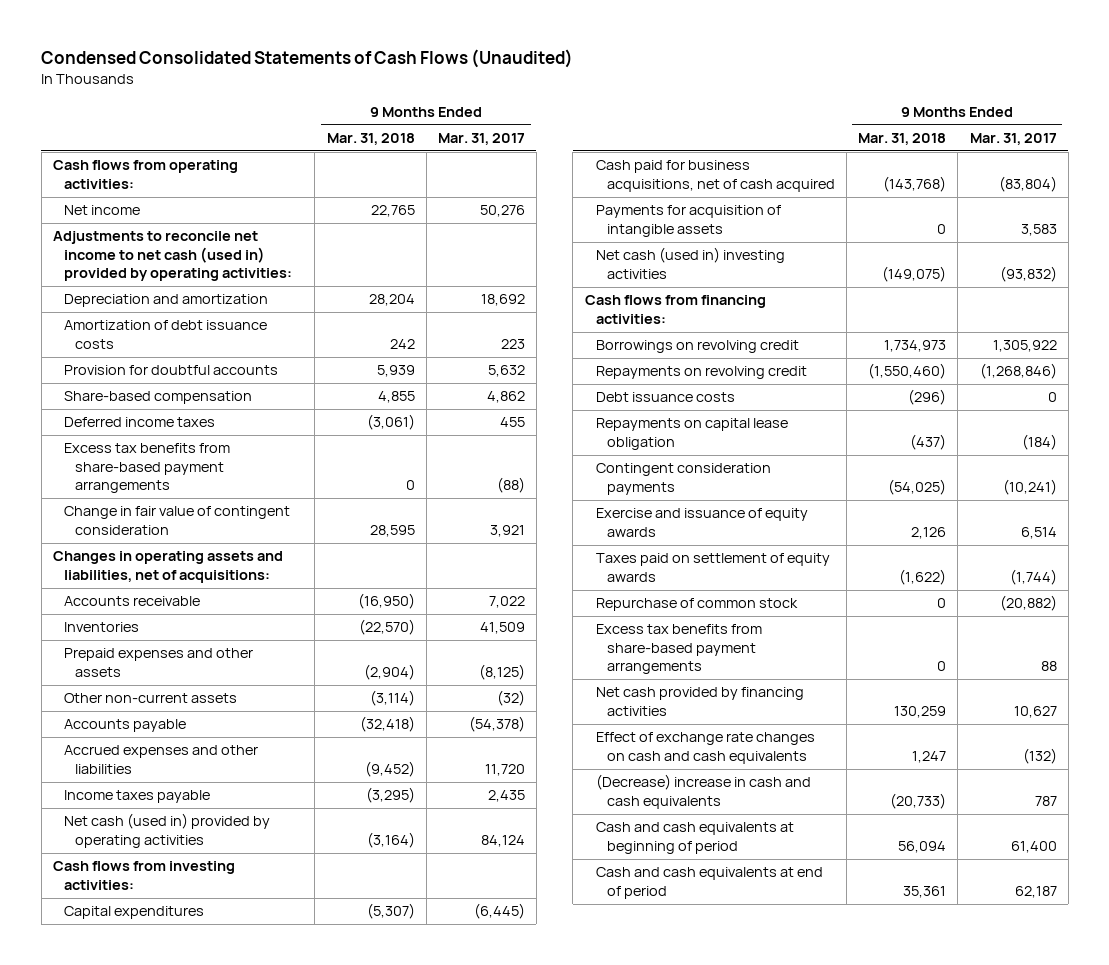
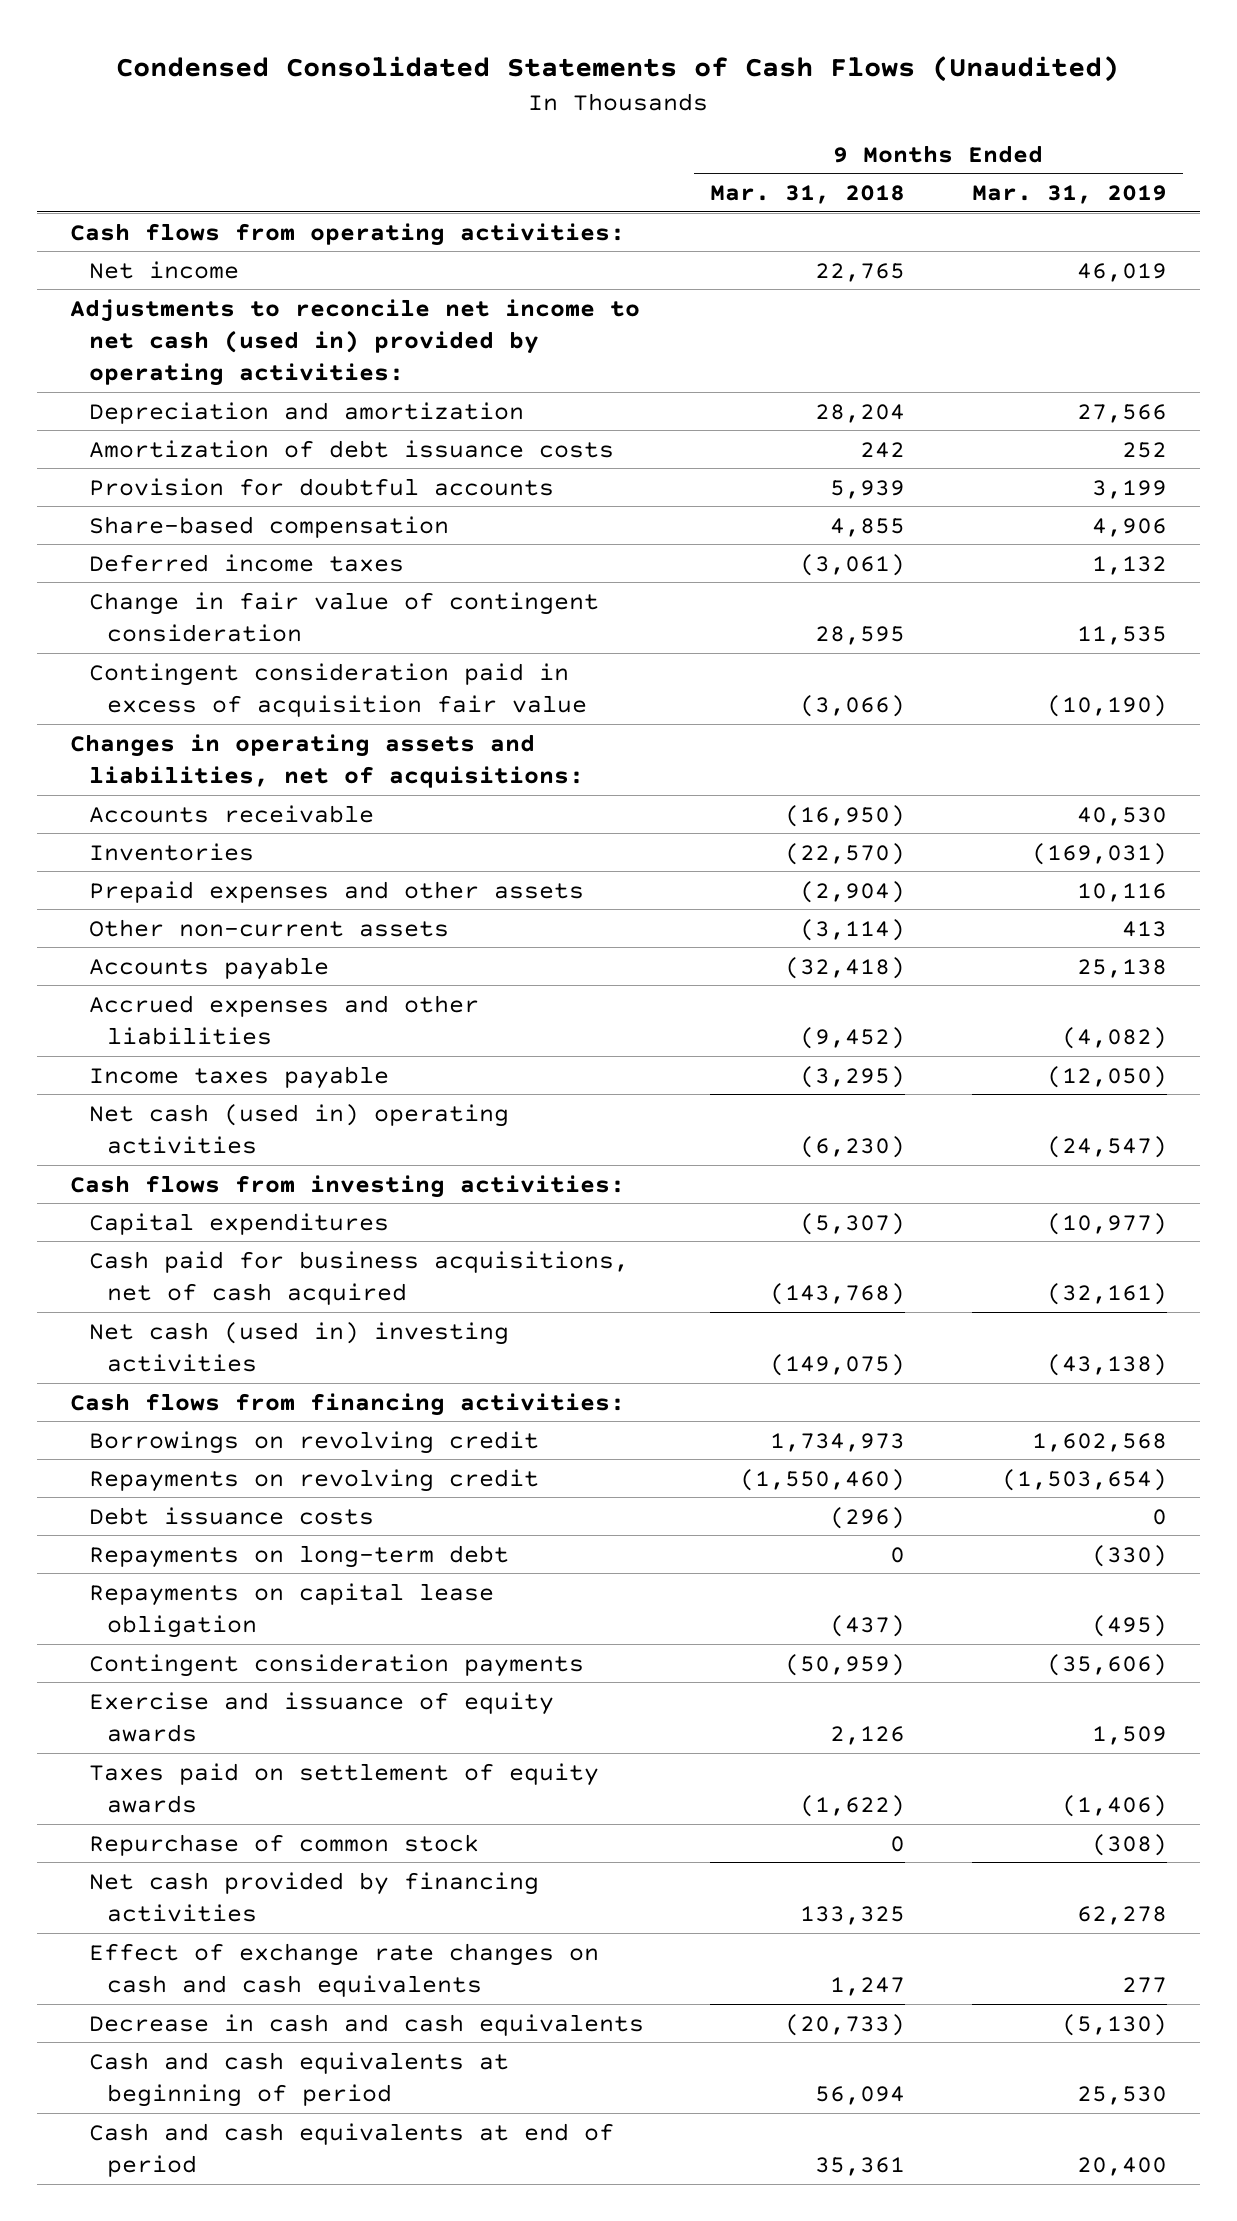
[437,132,525,145] Mar. 31, 2017 -> none
none -> [971,185,1167,205] Mar. 31, 2019
[64,443,231,494] Excess tax benefits from share-based payment arrangements -> none
none -> [88,662,588,717] Contingent consideration paid in excess of acquisition fair value
[64,813,271,848] Net cash (used in) provided by operating activities -> [88,1103,509,1154] Net cash (used in) operating activities
[366,831,415,848] (3,164) -> [800,1135,906,1158] (6,230)
[595,205,781,237] Payments for acquisition of intangible assets -> none
none -> [88,1544,509,1568] Repayments on long-term debt
[888,478,947,495] (54,025) -> [785,1653,906,1676] (50,959)
[595,624,762,675] Excess tax benefits from share-based payment arrangements -> none
[894,705,947,718] 130,259 -> [800,1905,906,1925] 133,325
[595,774,811,809] (Decrease) increase in cash and cash equivalents -> [88,2013,644,2036] Decrease in cash and cash equivalents

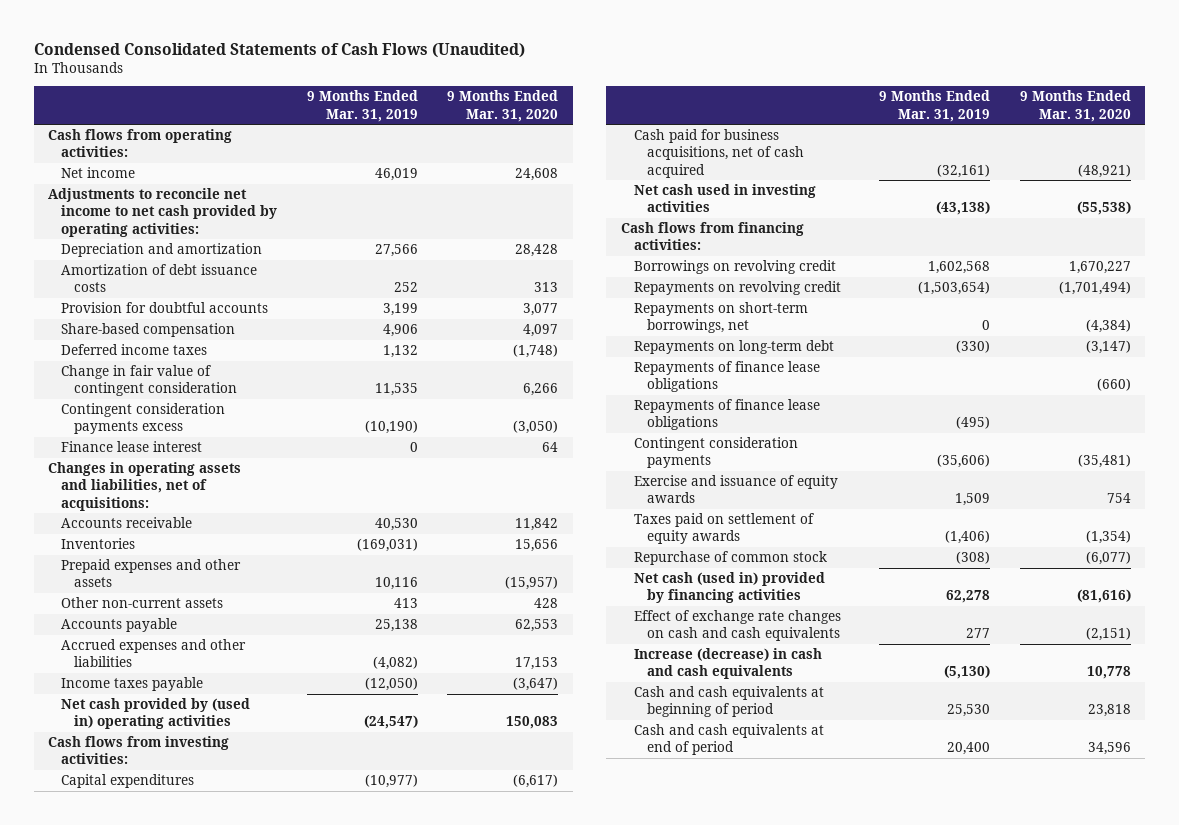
[710,185,906,205] Mar. 31, 2018 -> none
none -> [446,90,558,122] 9 Months Ended Mar. 31, 2020
[70,298,641,386] Adjustments to reconcile net income to net cash (used in) provided by operating activities: -> [48,188,278,237] Adjustments to reconcile net income to net cash provided by operating activities:
[88,662,588,717] Contingent consideration paid in excess of acquisition fair value -> [61,403,226,435] Contingent consideration payments excess
none -> [61,441,203,453] Finance lease interest
[88,1103,509,1154] Net cash (used in) operating activities -> [61,698,251,730] Net cash provided by (used in) operating activities
[88,1321,509,1372] Net cash (used in) investing activities -> [633,184,816,213] Net cash used in investing activities
[88,1506,374,1525] Debt issuance costs -> none
none -> [633,302,808,334] Repayments on short-term borrowings, net
none -> [633,361,820,393] Repayments of finance lease obligations
[88,1582,494,1638] Repayments on capital lease obligation -> [633,399,820,431] Repayments of finance lease obligations
[88,1871,539,1922] Net cash provided by financing activities -> [633,572,825,604] Net cash (used in) provided by financing activities
[88,2013,644,2036] Decrease in cash and cash equivalents -> [633,648,822,680] Increase (decrease) in cash and cash equivalents

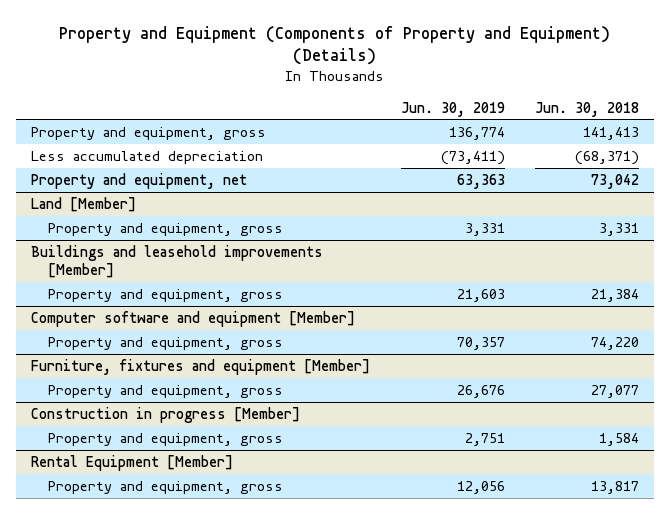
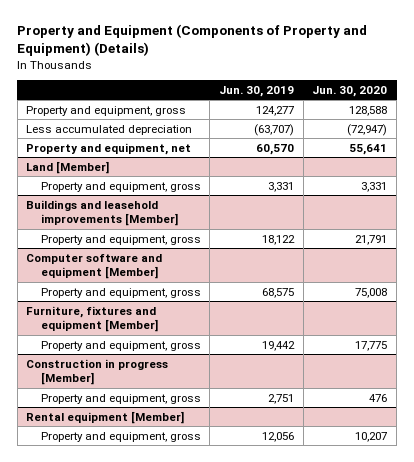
[535,101,640,117] Jun. 30, 2018 -> none
none -> [312,86,388,98] Jun. 30, 2020
[448,126,505,140] 136,774 -> [256,105,295,116] 124,277
[440,150,505,165] (73,411) -> [254,123,295,136] (63,707)
[456,173,505,189] 63,363 -> [256,143,295,155] 60,570
[456,288,505,302] 21,603 -> [262,234,296,245] 18,122
[456,336,505,350] 70,357 -> [262,287,295,298] 68,575
[456,384,505,398] 26,676 -> [262,340,296,351] 19,442
[31,454,234,471] Rental Equipment [Member] -> [26,410,185,424] Rental equipment [Member]

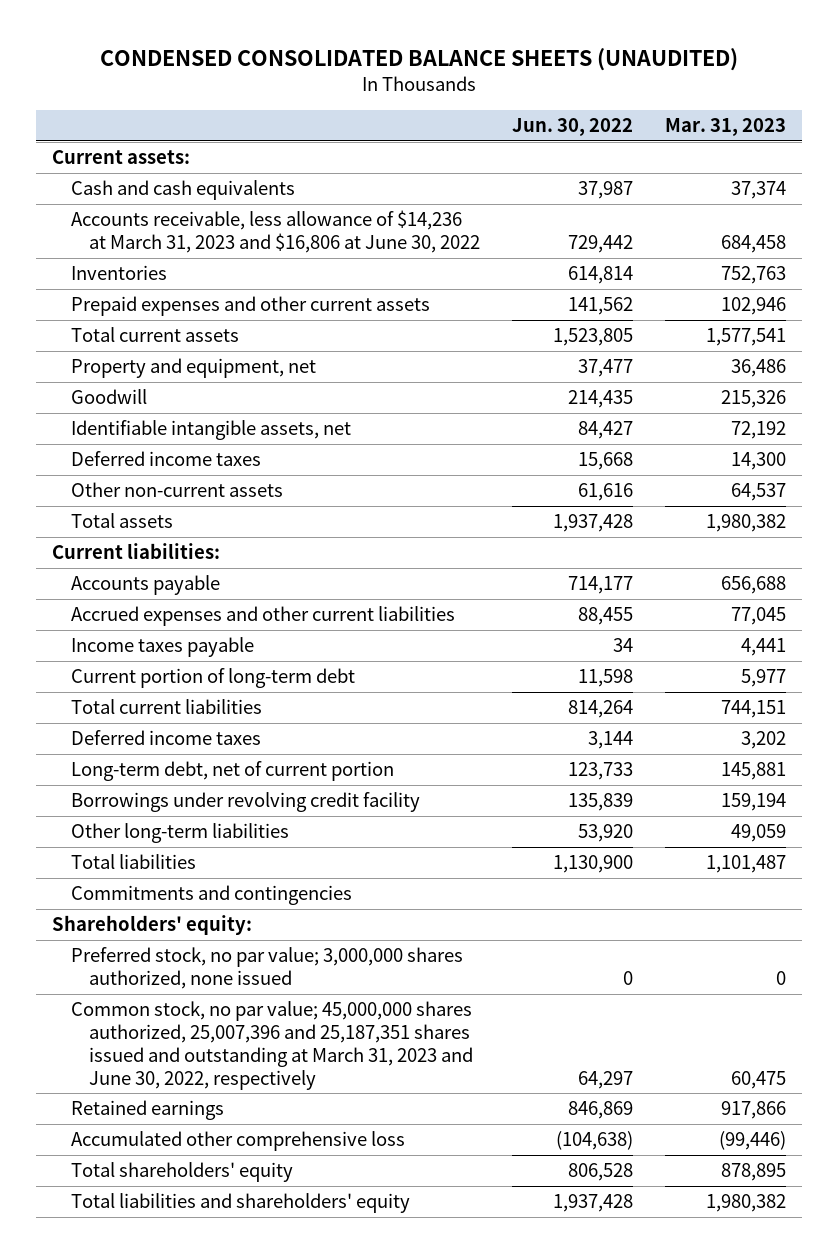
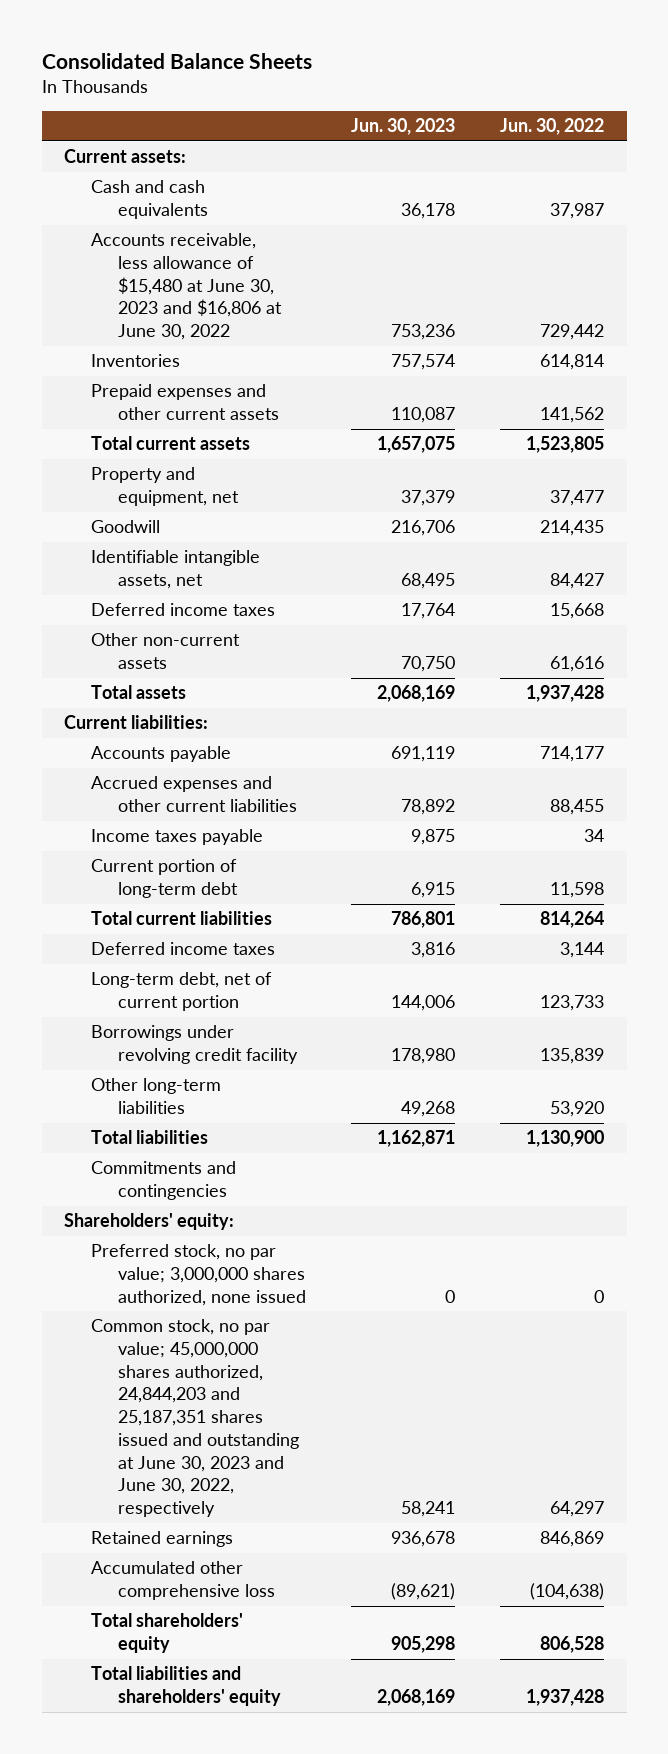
[100,47,739,71] CONDENSED CONSOLIDATED BALANCE SHEETS (UNAUDITED) -> [41,53,312,70] Consolidated Balance Sheets
[665,117,787,136] Mar. 31, 2023 -> none
none -> [350,118,455,136] Jun. 30, 2023
[70,210,480,254] Accounts receivable, less allowance of $14,236 at March 31, 2023 and $16,806 at June 30, 2022 -> [91,233,282,341] Accounts receivable, less allowance of $15,480 at June 30, 2023 and $16,806 at June 30, 2022
[70,1001,473,1090] Common stock, no par value; 45,000,000 shares authorized, 25,007,396 and 25,187,351 shares issued and outstanding at March 31, 2023 and June 30, 2022, respectively -> [91,1319,299,1518] Common stock, no par value; 45,000,000 shares authorized, 24,844,203 and 25,187,351 shares issued and outstanding at June 30, 2023 and June 30, 2022, respectively

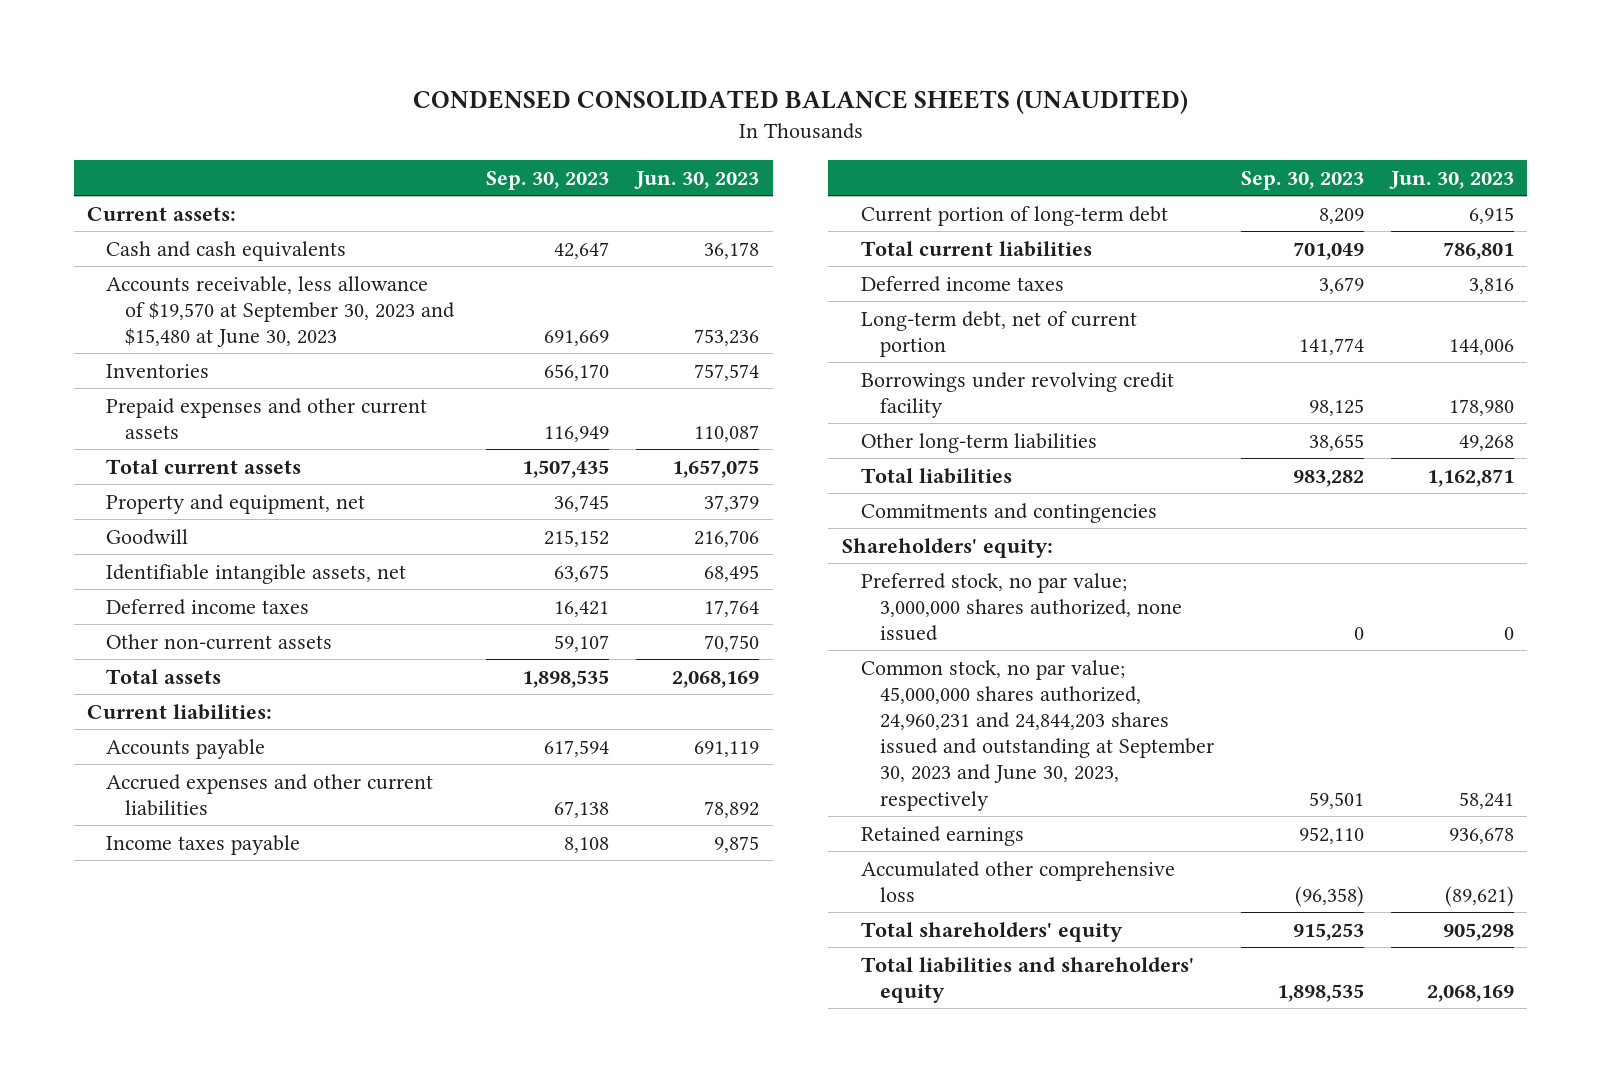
[41,53,312,70] Consolidated Balance Sheets -> [412,90,1188,115] CONDENSED CONSOLIDATED BALANCE SHEETS (UNAUDITED)
[500,118,605,136] Jun. 30, 2022 -> none
none -> [486,170,610,190] Sep. 30, 2023
[91,233,282,341] Accounts receivable, less allowance of $15,480 at June 30, 2023 and $16,806 at June 30, 2022 -> [106,275,456,348] Accounts receivable, less allowance of $19,570 at September 30, 2023 and $15,480 at June 30, 2023
[91,1319,299,1518] Common stock, no par value; 45,000,000 shares authorized, 24,844,203 and 25,187,351 shares issued and outstanding at June 30, 2023 and June 30, 2022, respectively -> [860,659,1215,811] Common stock, no par value; 45,000,000 shares authorized, 24,960,231 and 24,844,203 shares issued and outstanding at September 30, 2023 and June 30, 2023, respectively

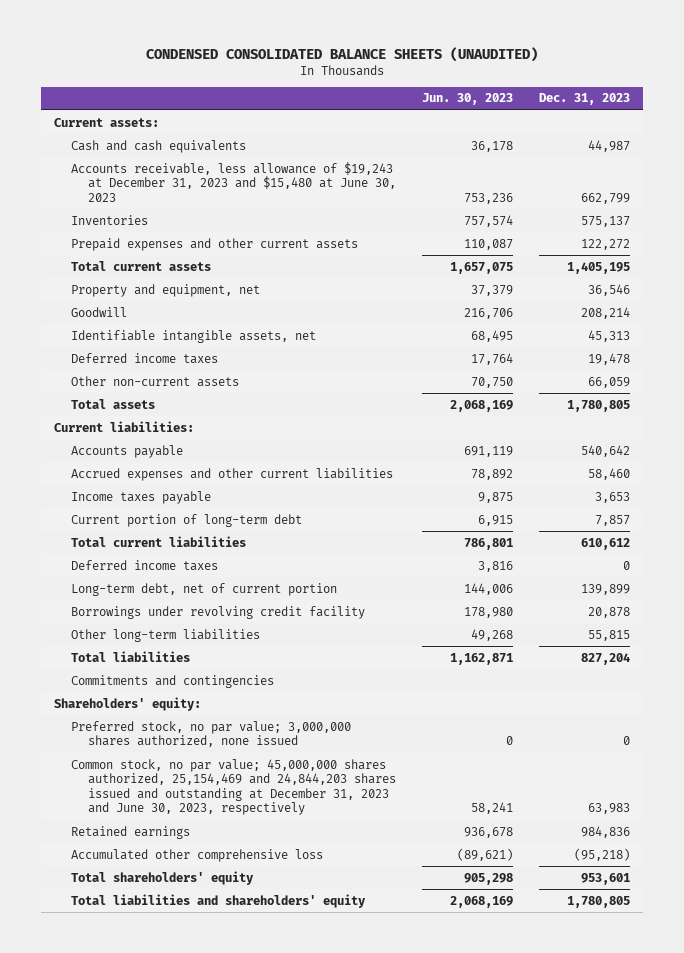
[486,170,610,190] Sep. 30, 2023 -> none
none -> [539,93,631,106] Dec. 31, 2023
[106,275,456,348] Accounts receivable, less allowance of $19,570 at September 30, 2023 and $15,480 at June 30, 2023 -> [70,161,396,202] Accounts receivable, less allowance of $19,243 at December 31, 2023 and $15,480 at June 30, 2023
[860,659,1215,811] Common stock, no par value; 45,000,000 shares authorized, 24,960,231 and 24,844,203 shares issued and outstanding at September 30, 2023 and June 30, 2023, respectively -> [70,758,396,816] Common stock, no par value; 45,000,000 shares authorized, 25,154,469 and 24,844,203 shares issued and outstanding at December 31, 2023 and June 30, 2023, respectively

